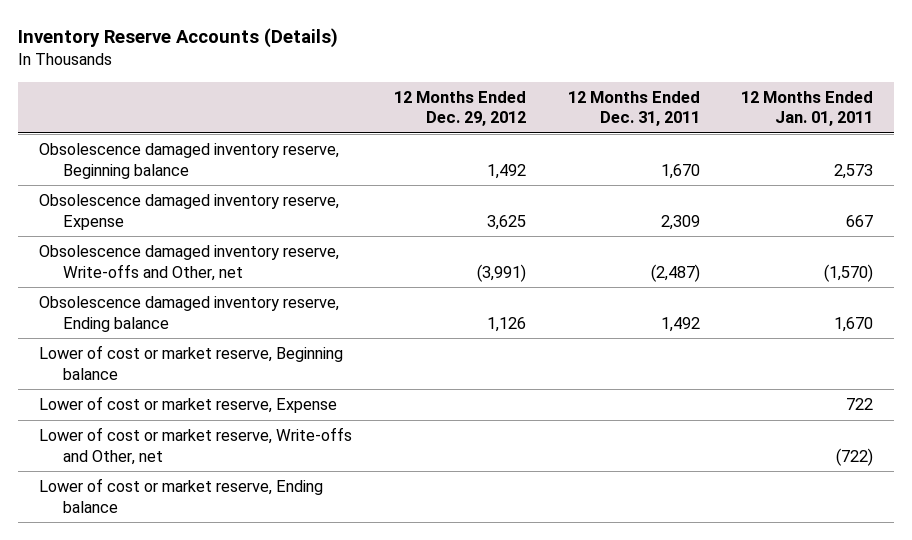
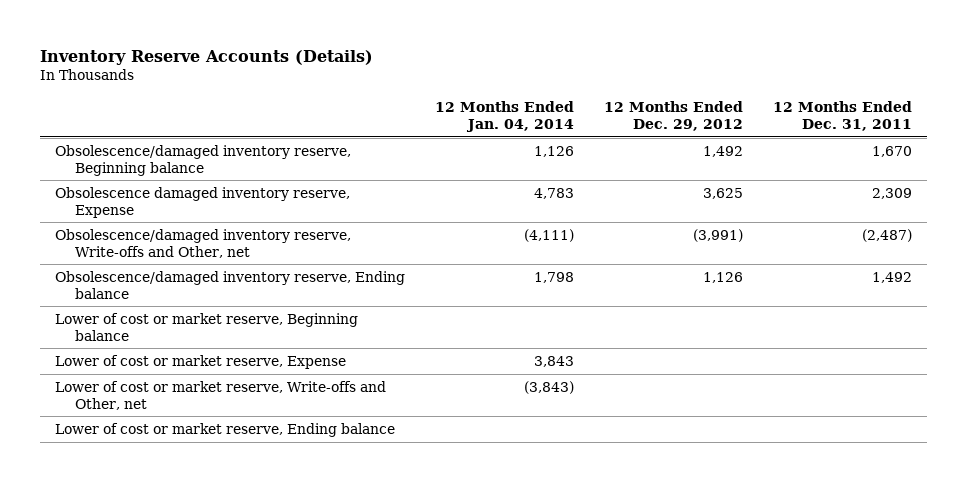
[741,90,874,127] 12 Months Ended Jan. 01, 2011 -> none
none -> [434,101,574,132] 12 Months Ended Jan. 04, 2014
[39,143,340,179] Obsolescence damaged inventory reserve, Beginning balance -> [54,144,351,176] Obsolescence/damaged inventory reserve, Beginning balance
[39,245,340,281] Obsolescence damaged inventory reserve, Write-offs and Other, net -> [54,228,351,258] Obsolescence/damaged inventory reserve, Write-offs and Other, net
[39,296,340,332] Obsolescence damaged inventory reserve, Ending balance -> [54,270,405,299] Obsolescence/damaged inventory reserve, Ending balance

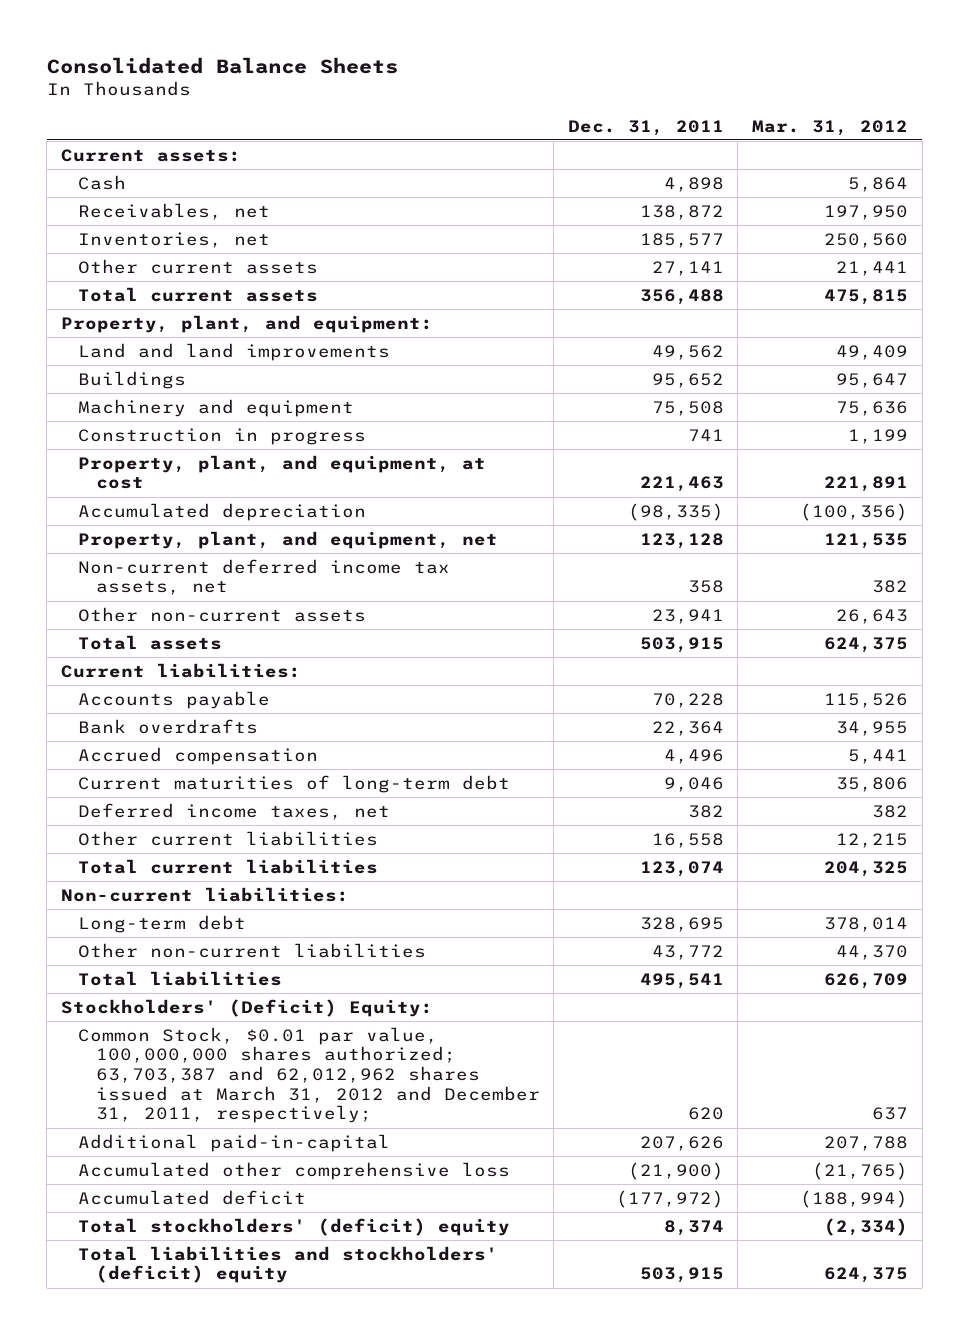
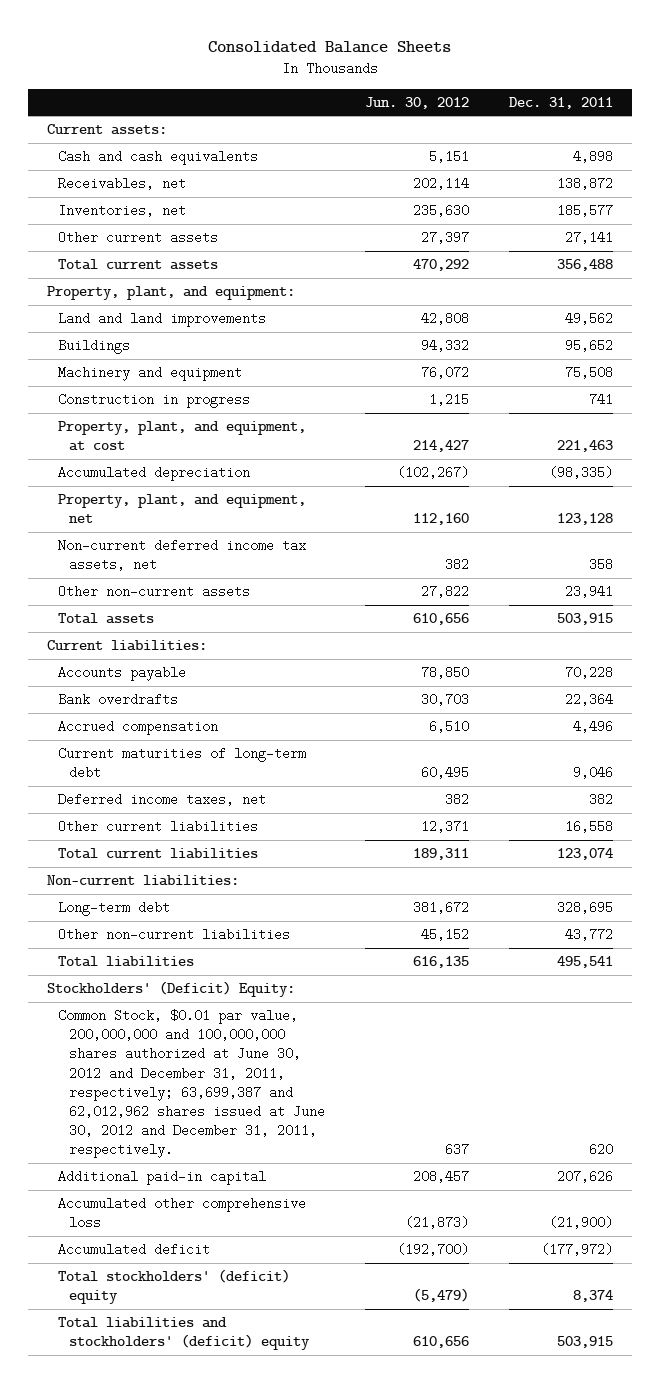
[751,119,908,136] Mar. 31, 2012 -> none
none -> [365,96,470,109] Jun. 30, 2012
[78,174,127,190] Cash -> [58,150,259,166] Cash and cash equivalents
[78,1026,540,1124] Common Stock, $0.01 par value, 100,000,000 shares authorized; 63,703,387 and 62,012,962 shares issued at March 31, 2012 and December 31, 2011, respectively; -> [58,1009,326,1159] Common Stock, $0.01 par value, 200,000,000 and 100,000,000 shares authorized at June 30, 2012 and December 31, 2011, respectively; 63,699,387 and 62,012,962 shares issued at June 30, 2012 and December 31, 2011, respectively.
[78,1133,391,1152] Additional paid-in-capital -> [58,1170,267,1186] Additional paid-in capital

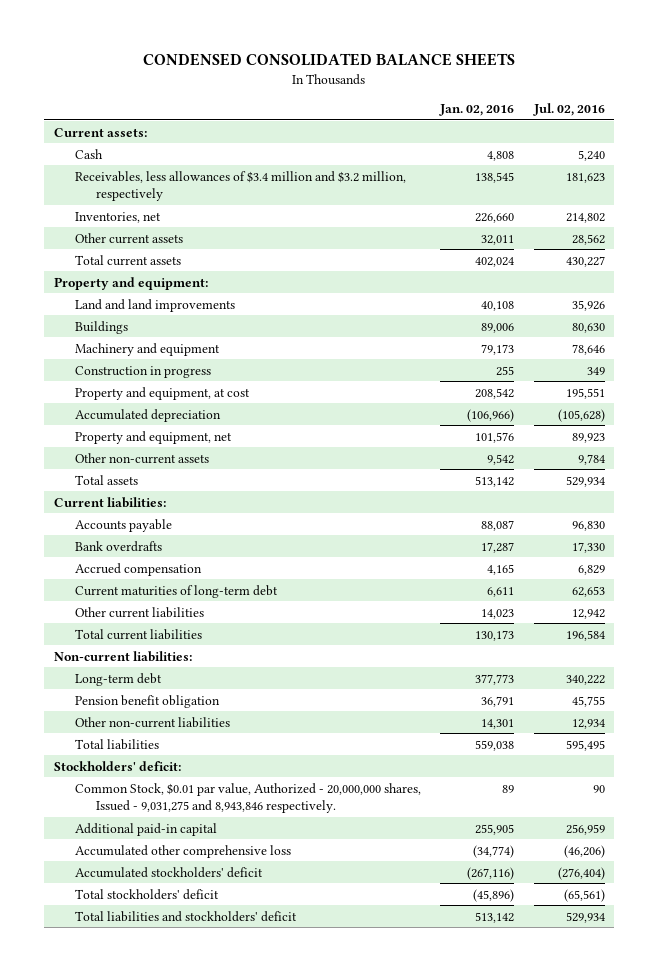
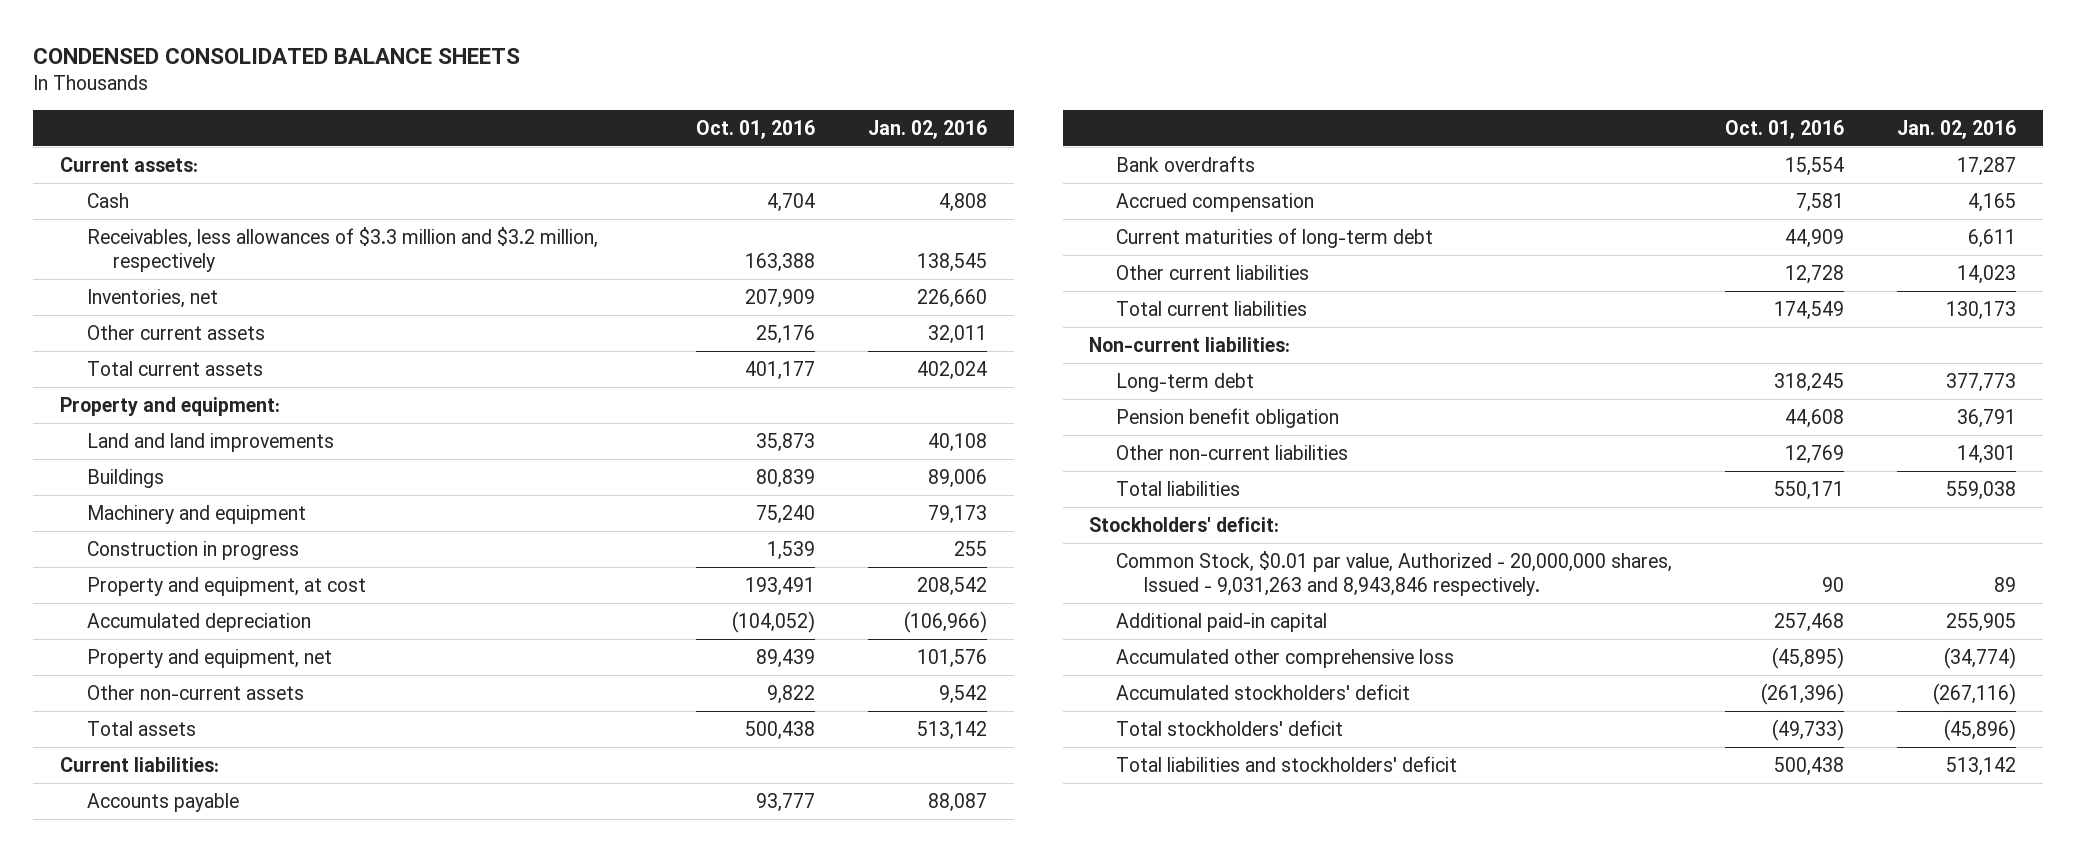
[532,102,605,116] Jul. 02, 2016 -> none
none -> [695,119,815,139] Oct. 01, 2016
[74,170,406,202] Receivables, less allowances of $3.4 million and $3.2 million, respectively -> [86,226,598,272] Receivables, less allowances of $3.3 million and $3.2 million, respectively
[74,782,421,814] Common Stock, $0.01 par value, Authorized - 20,000,000 shares, Issued - 9,031,275 and 8,943,846 respectively. -> [1115,550,1672,596] Common Stock, $0.01 par value, Authorized - 20,000,000 shares, Issued - 9,031,263 and 8,943,846 respectively.

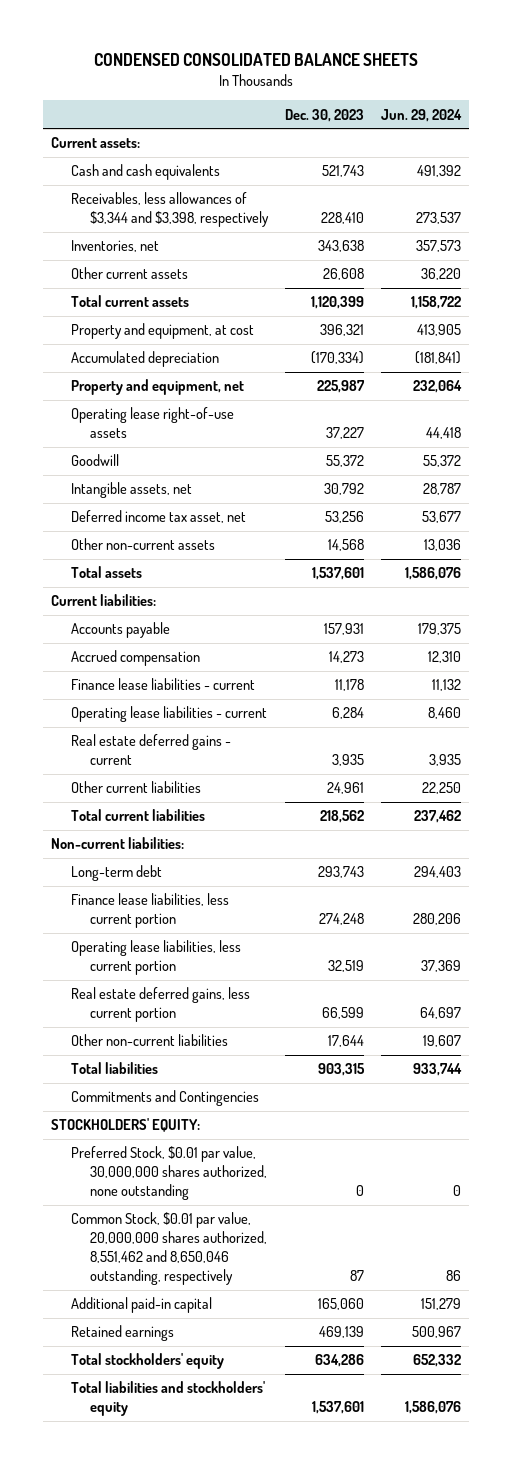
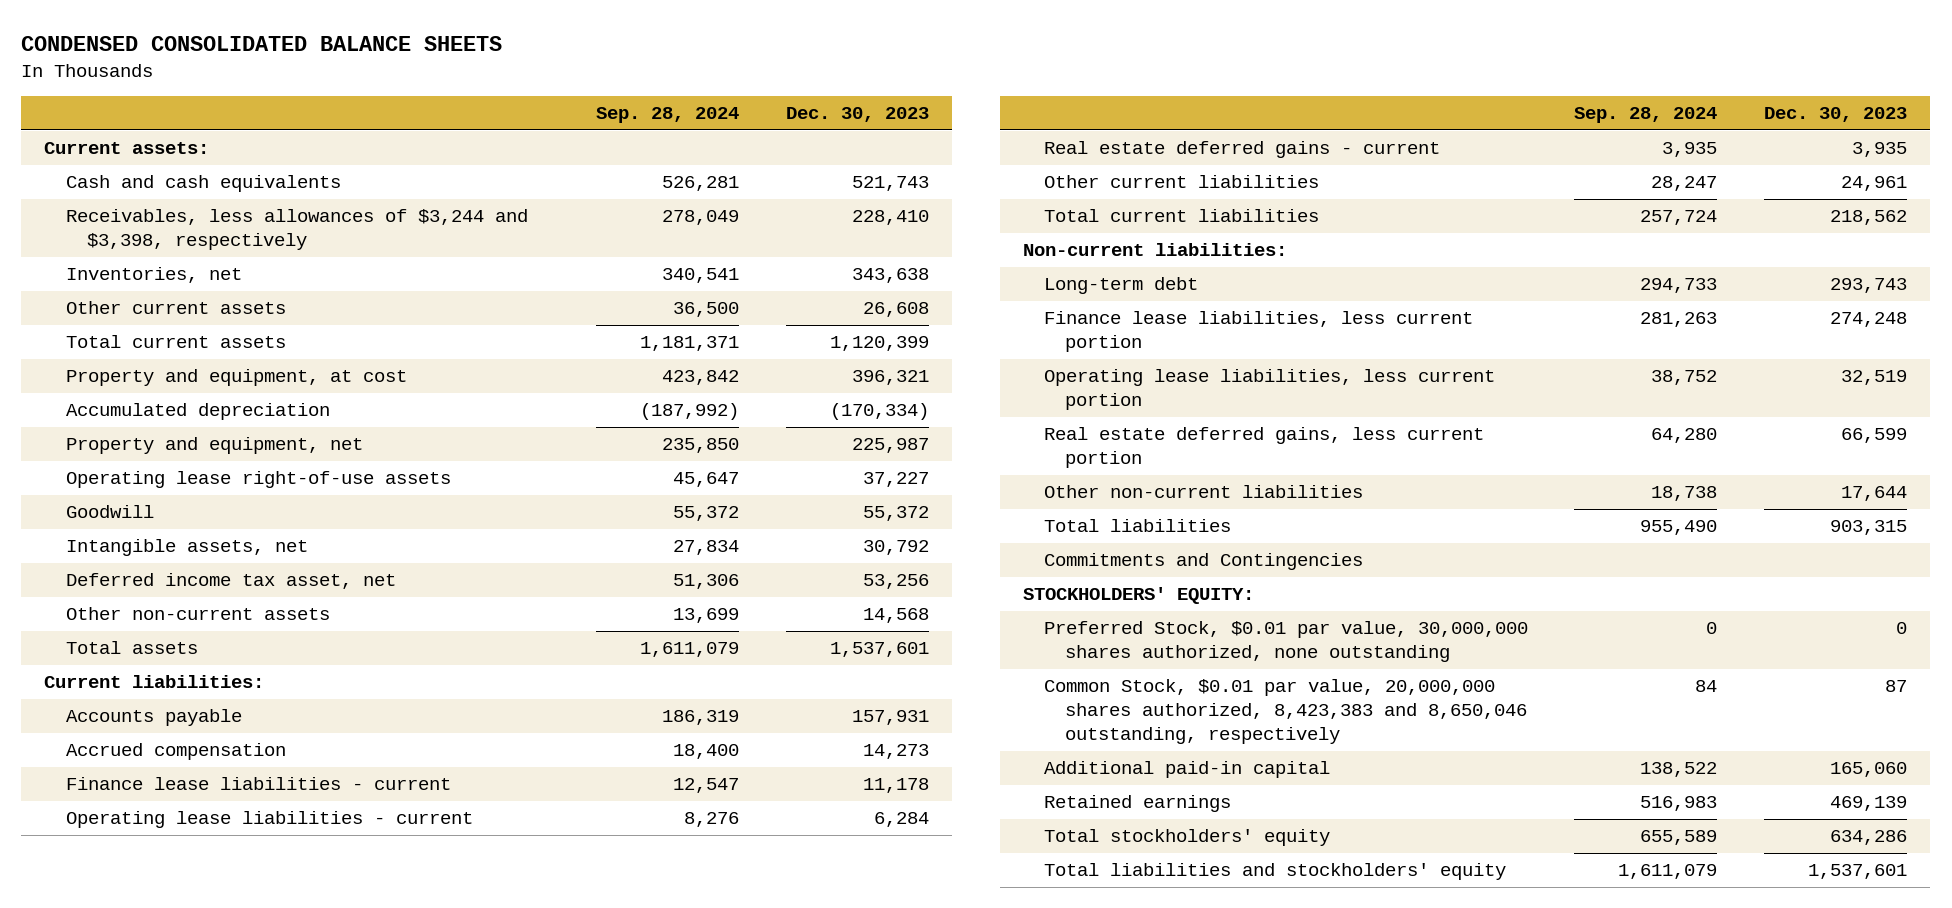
[380,108,462,122] Jun. 29, 2024 -> none
none -> [596,107,740,124] Sep. 28, 2024
[70,192,270,228] Receivables, less allowances of $3,344 and $3,398, respectively -> [65,209,528,251] Receivables, less allowances of $3,244 and $3,398, respectively
[70,1212,268,1286] Common Stock, $0.01 par value, 20,000,000 shares authorized, 8,551,462 and 8,650,046 outstanding, respectively -> [1043,679,1528,745] Common Stock, $0.01 par value, 20,000,000 shares authorized, 8,423,383 and 8,650,046 outstanding, respectively

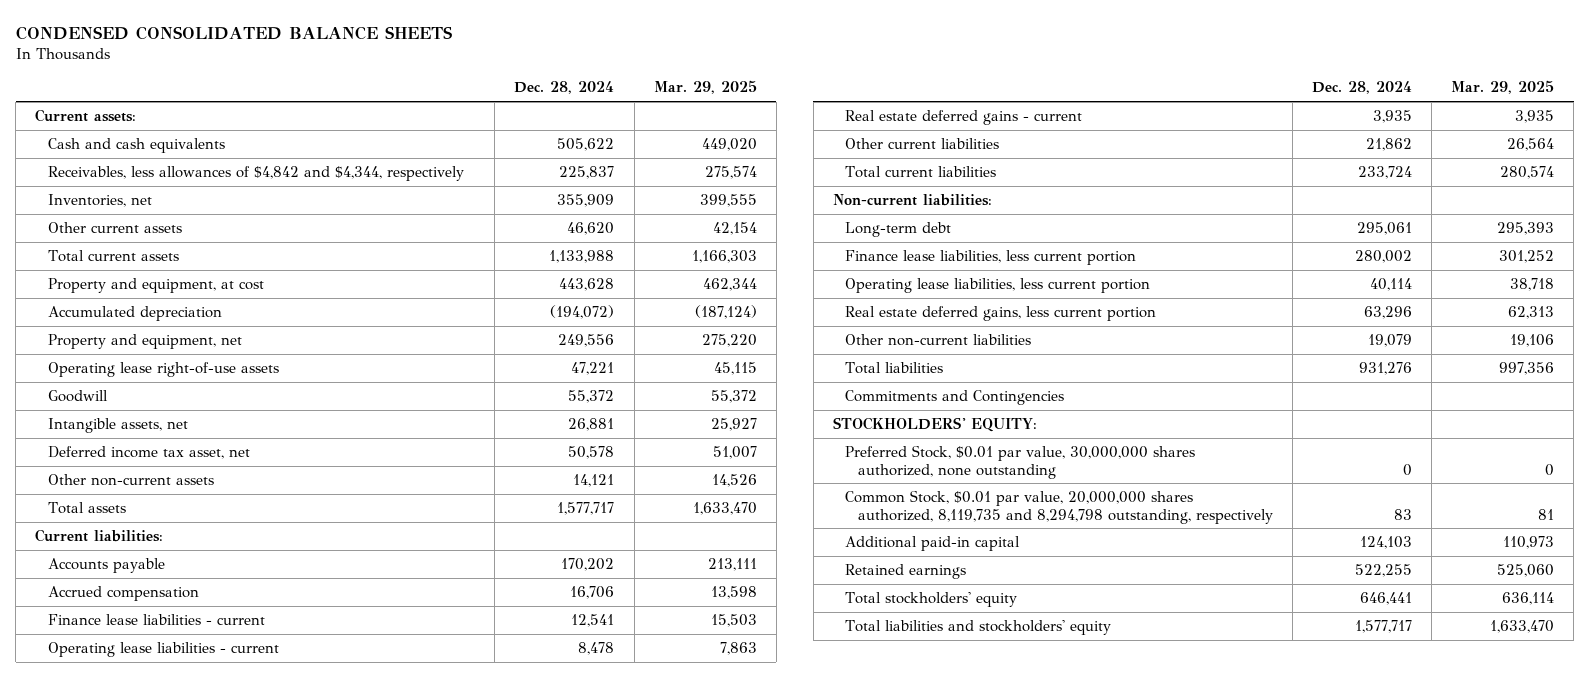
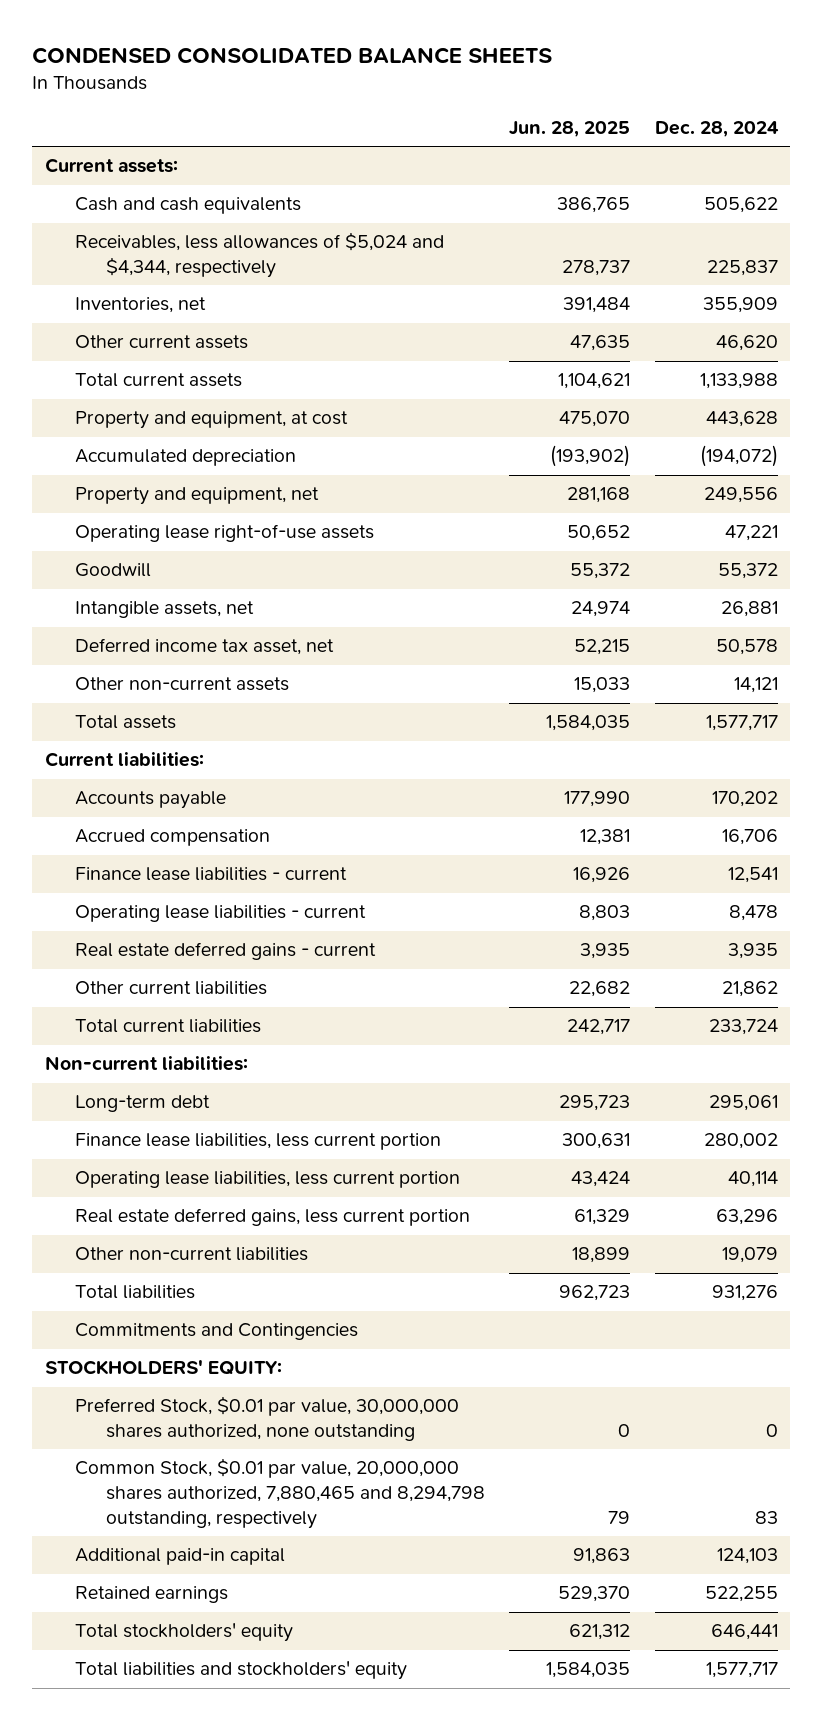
[653,80,757,95] Mar. 29, 2025 -> none
none -> [509,121,631,138] Jun. 28, 2025
[47,165,464,181] Receivables, less allowances of $4,842 and $4,344, respectively -> [75,232,445,278] Receivables, less allowances of $5,024 and $4,344, respectively
[845,489,1274,524] Common Stock, $0.01 par value, 20,000,000 shares authorized, 8,119,735 and 8,294,798 outstanding, respectively -> [75,1458,486,1529] Common Stock, $0.01 par value, 20,000,000 shares authorized, 7,880,465 and 8,294,798 outstanding, respectively

